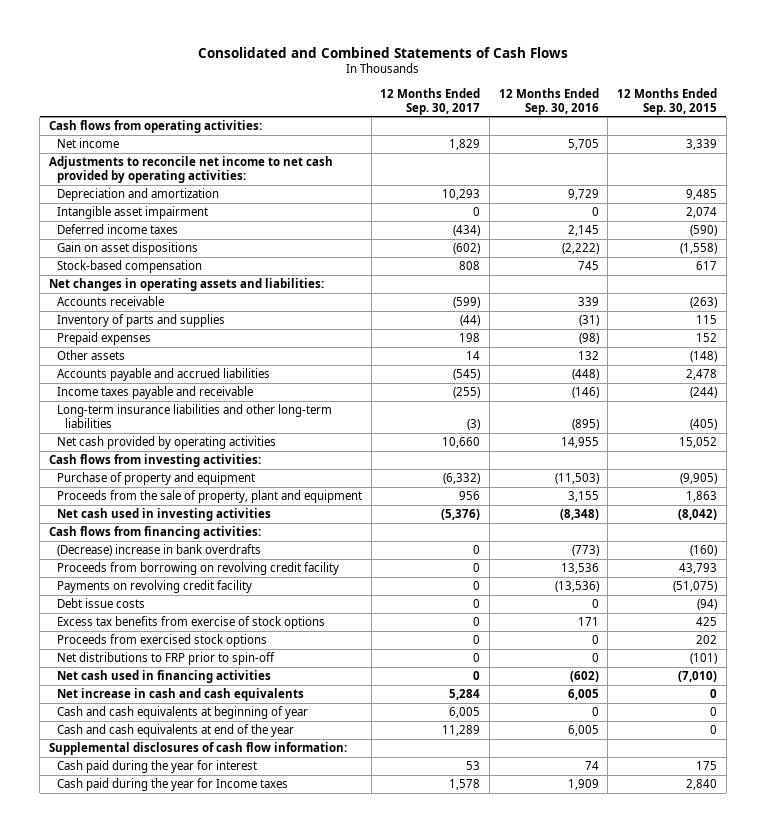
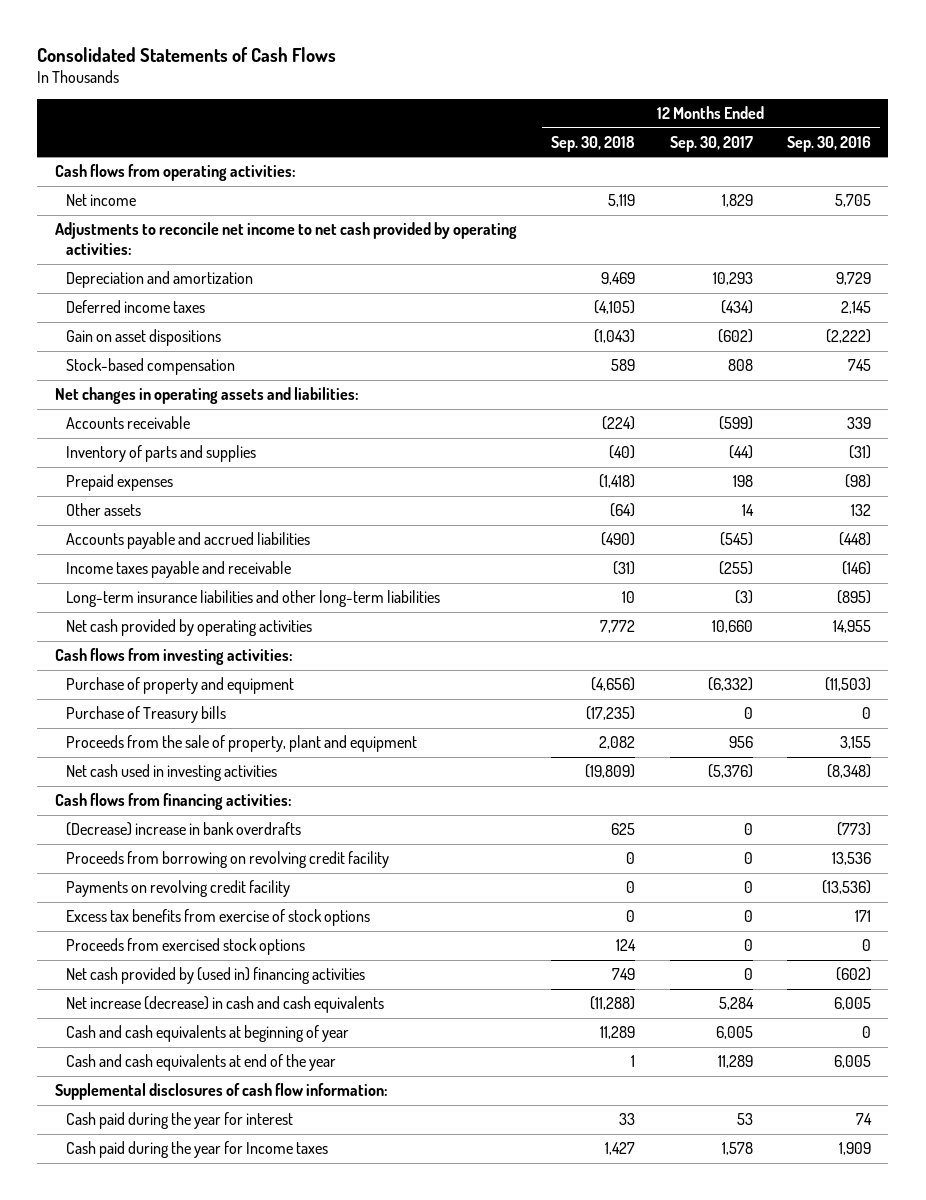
[197,46,568,58] Consolidated and Combined Statements of Cash Flows -> [37,46,337,62] Consolidated Statements of Cash Flows
[617,87,718,115] 12 Months Ended Sep. 30, 2015 -> none
none -> [551,135,636,152] Sep. 30, 2018
[57,206,209,220] Intangible asset impairment -> none
none -> [66,706,227,724] Purchase of Treasury bills
[57,598,146,609] Debt issue costs -> none
[57,652,276,666] Net distributions to FRP prior to spin-off -> none
[57,670,272,684] Net cash used in financing activities -> [66,967,366,985] Net cash provided by (used in) financing activities
[57,688,305,702] Net increase in cash and cash equivalents -> [66,996,385,1014] Net increase (decrease) in cash and cash equivalents

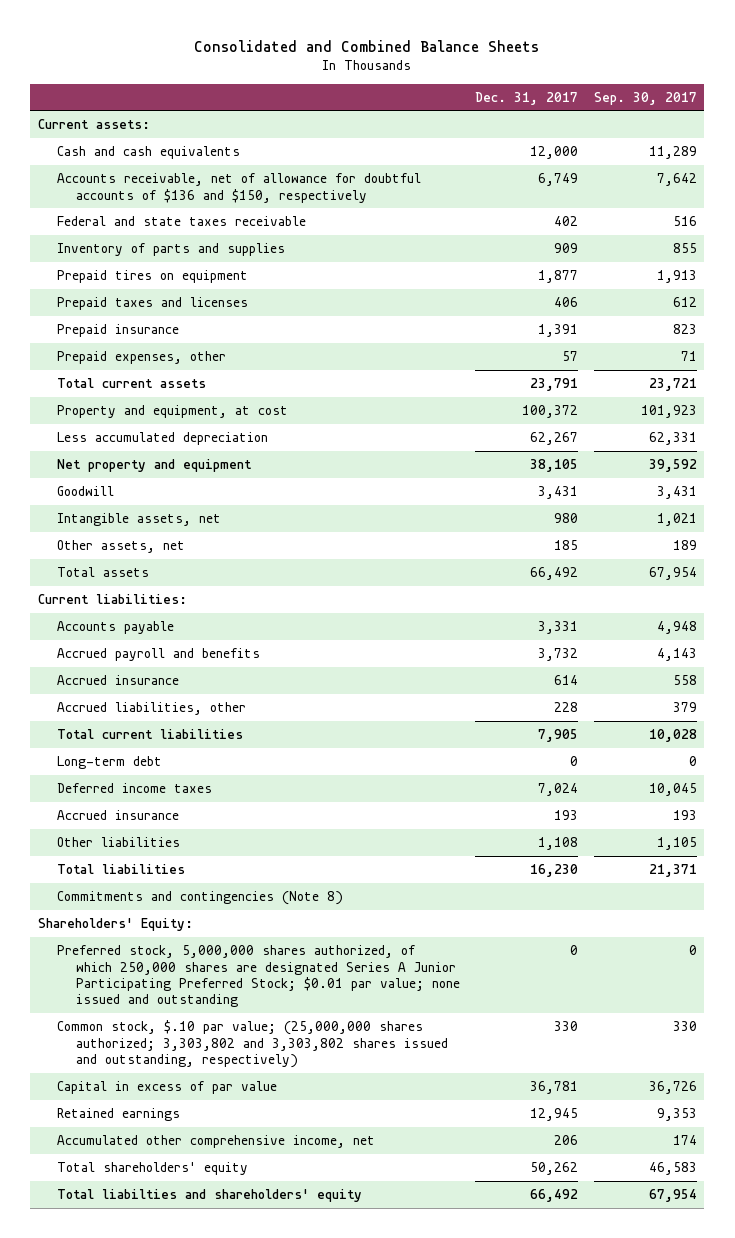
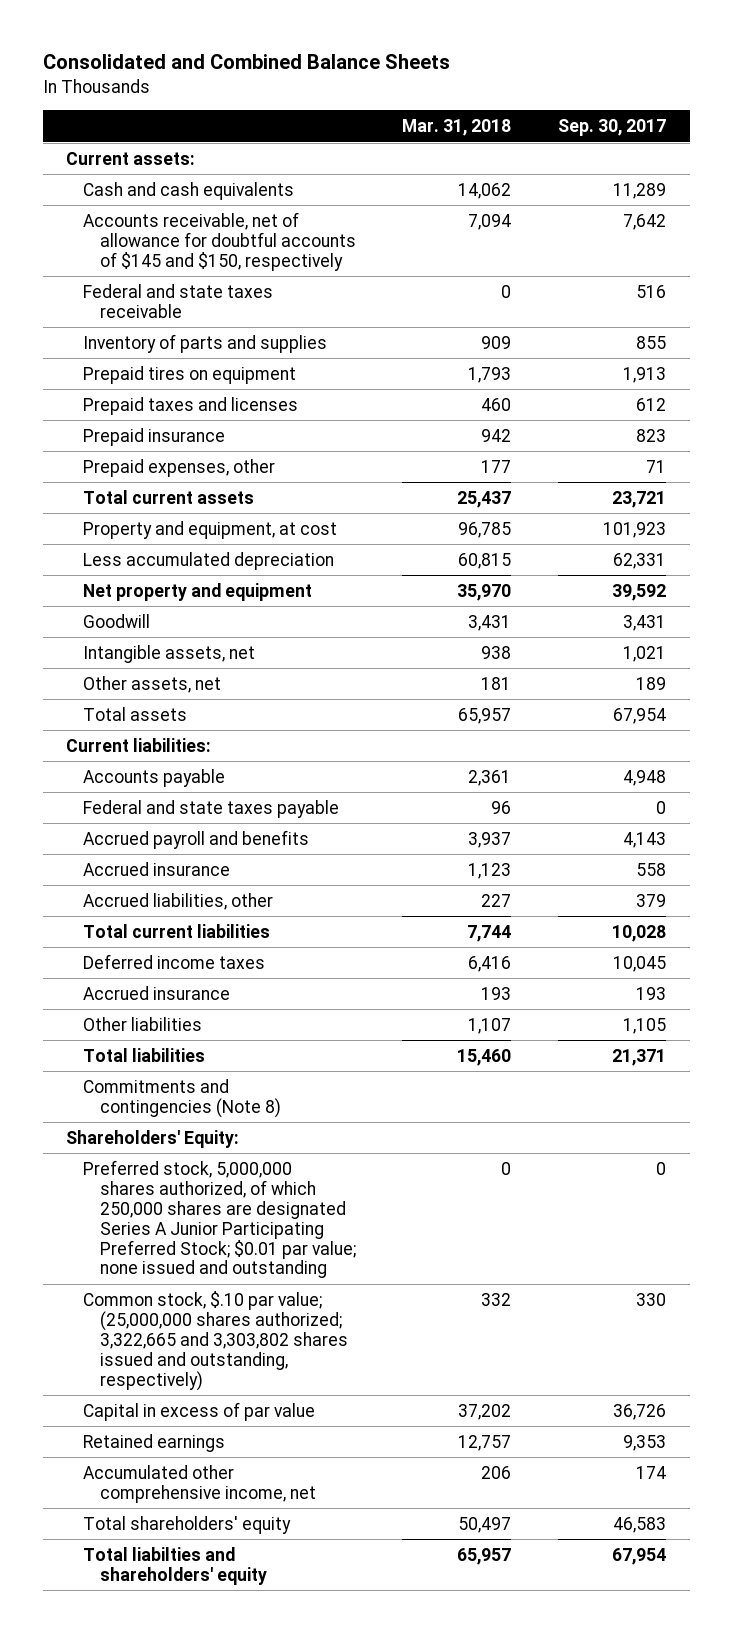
[475,91,579,105] Dec. 31, 2017 -> none
none -> [402,118,512,136] Mar. 31, 2018
[57,173,422,203] Accounts receivable, net of allowance for doubtful accounts of $136 and $150, respectively -> [82,211,356,271] Accounts receivable, net of allowance for doubtful accounts of $145 and $150, respectively
none -> [82,799,339,818] Federal and state taxes payable
[57,756,163,770] Long-term debt -> none
[57,1020,448,1069] Common stock, $.10 par value; (25,000,000 shares authorized; 3,303,802 and 3,303,802 shares issued and outstanding, respectively) -> [82,1290,348,1391] Common stock, $.10 par value; (25,000,000 shares authorized; 3,322,665 and 3,303,802 shares issued and outstanding, respectively)

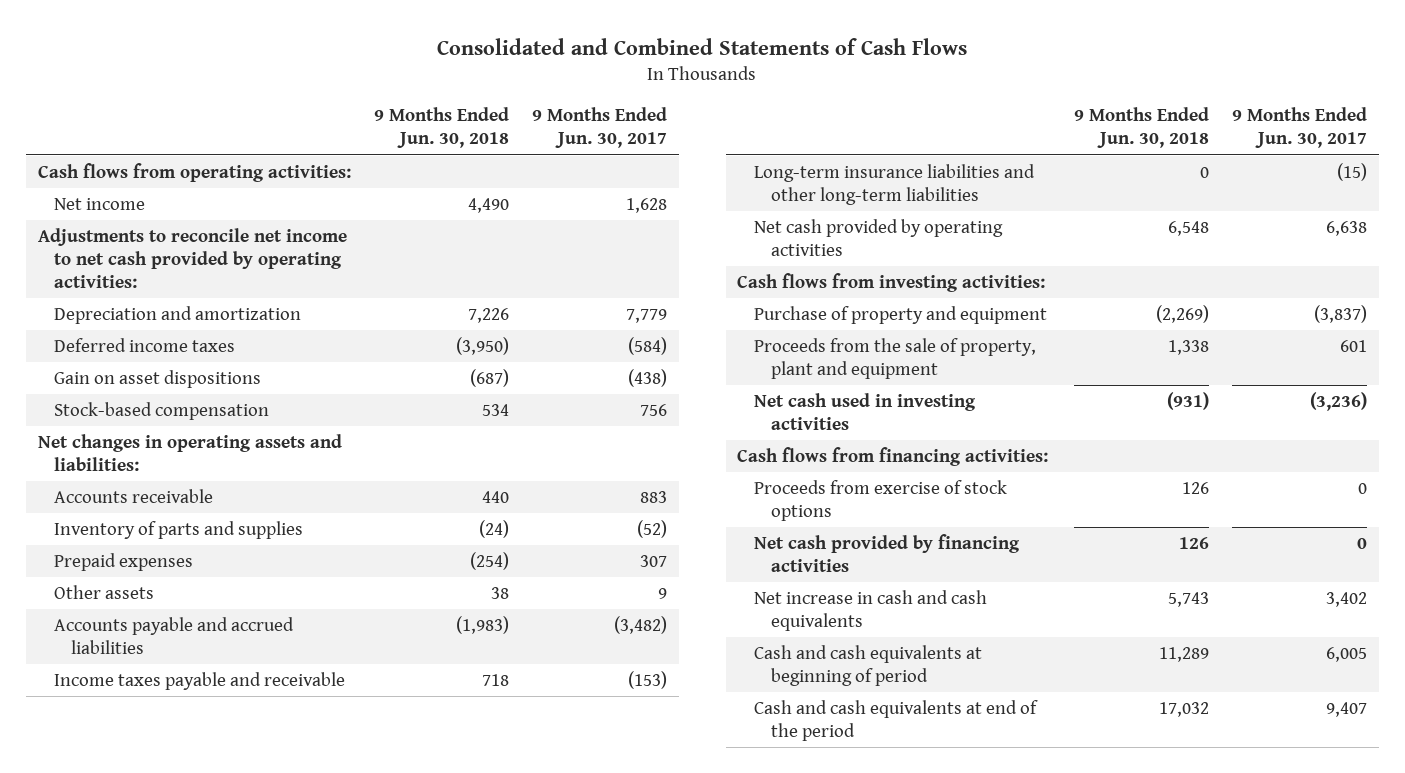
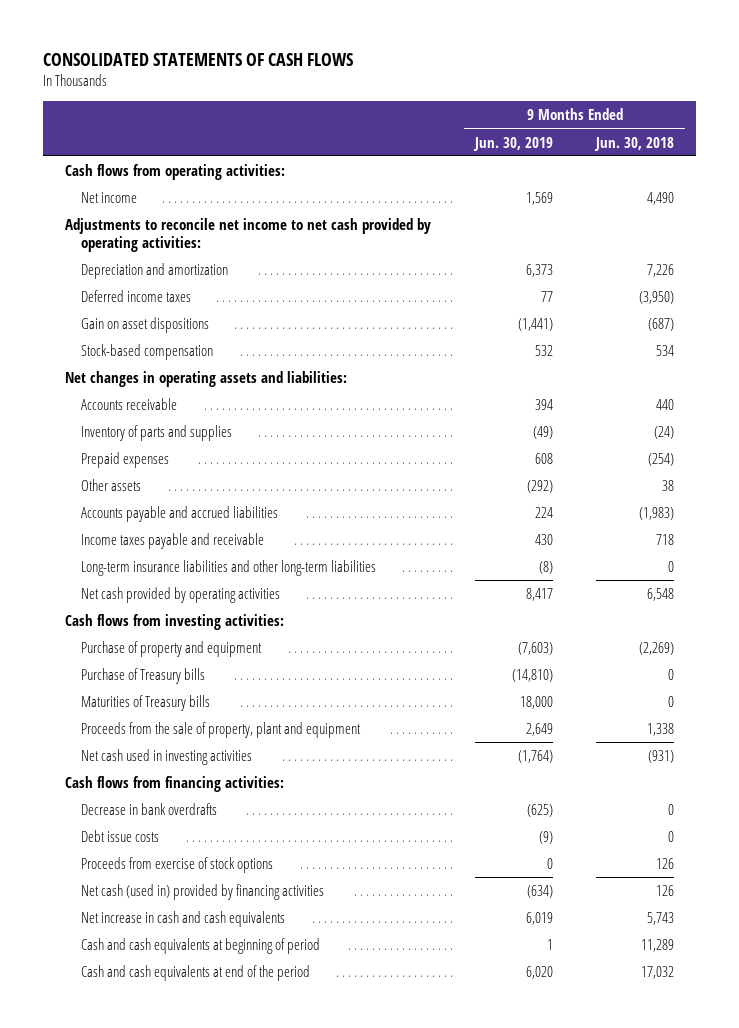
[437,38,968,56] Consolidated and Combined Statements of Cash Flows -> [42,53,353,67] CONSOLIDATED STATEMENTS OF CASH FLOWS
[532,107,668,149] 9 Months Ended Jun. 30, 2017 -> none
none -> [472,136,553,151] Jun. 30, 2019
none -> [80,667,205,684] Purchase of Treasury bills
none -> [80,694,210,711] Maturities of Treasury bills
none -> [80,802,217,815] Decrease in bank overdrafts
none -> [80,829,159,842] Debt issue costs
[754,534,1021,572] Net cash provided by financing activities -> [80,883,324,900] Net cash (used in) provided by financing activities

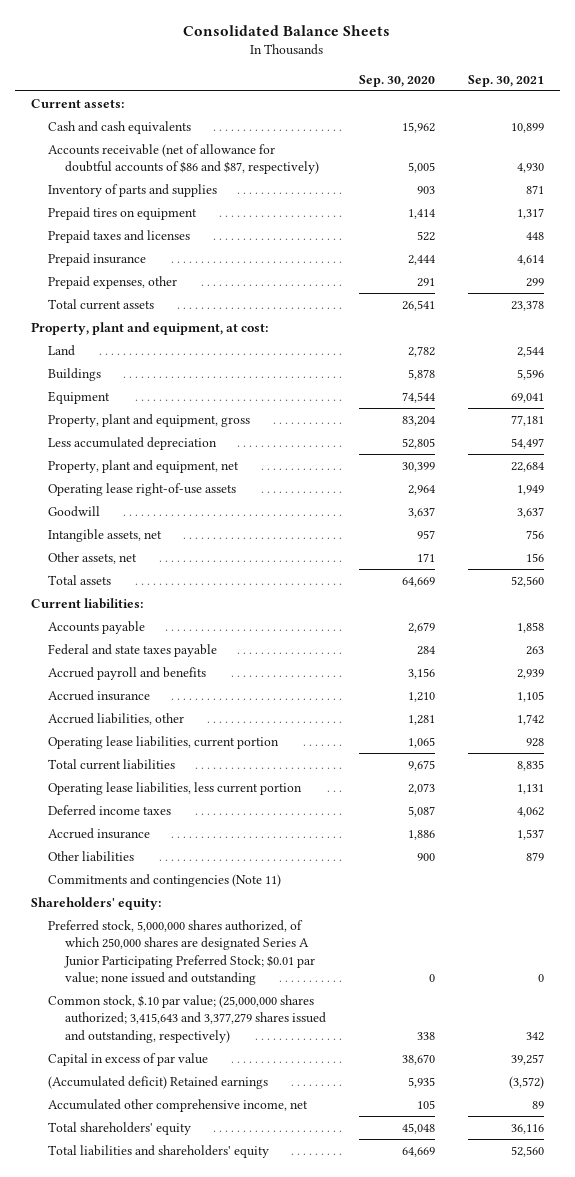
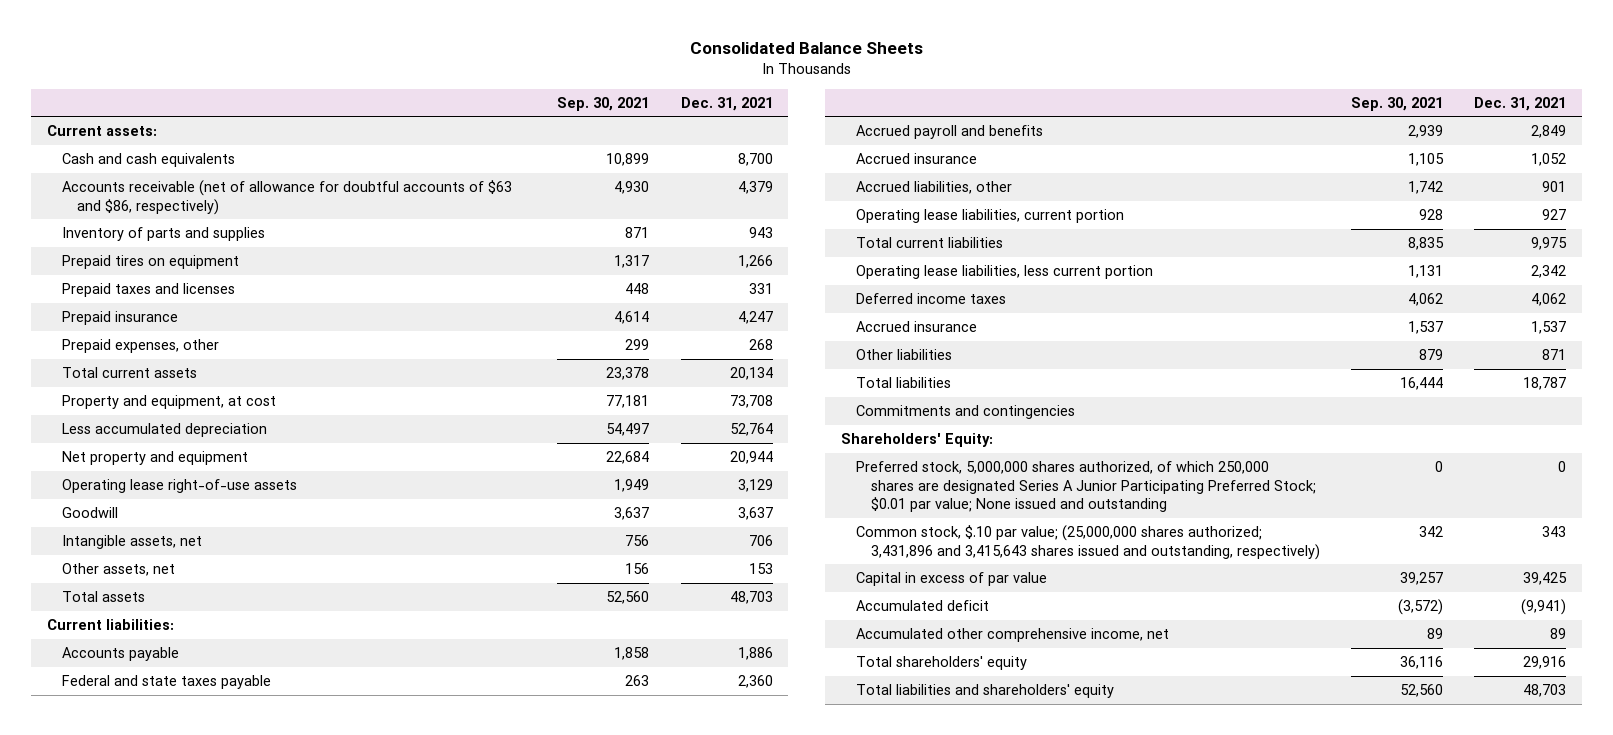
[358,74,435,87] Sep. 30, 2020 -> none
none -> [680,96,773,111] Dec. 31, 2021
[47,143,319,175] Accounts receivable (net of allowance for doubtful accounts of $86 and $87, respectively) -> [62,179,513,215] Accounts receivable (net of allowance for doubtful accounts of $63 and $86, respectively)
[31,321,269,335] Property, plant and equipment, at cost: -> none
[47,344,75,356] Land -> none
[47,367,101,381] Buildings -> none
[47,390,110,404] Equipment -> none
[47,413,250,427] Property, plant and equipment, gross -> [62,394,277,409] Property and equipment, at cost
[47,459,239,473] Property, plant and equipment, net -> [62,450,249,465] Net property and equipment
none -> [855,376,951,388] Total liabilities
[47,873,281,887] Commitments and contingencies (Note 11) -> [855,404,1075,419] Commitments and contingencies
[31,896,162,910] Shareholders' equity: -> [840,432,993,447] Shareholders' Equity:
[47,919,315,986] Preferred stock, 5,000,000 shares authorized, of which 250,000 shares are designated Series A Junior Participating Preferred Stock; $0.01 par value; none issued and outstanding -> [855,460,1316,513] Preferred stock, 5,000,000 shares authorized, of which 250,000 shares are designated Series A Junior Participating Preferred Stock; $0.01 par value; None issued and outstanding
[47,994,326,1043] Common stock, $.10 par value; (25,000,000 shares authorized; 3,415,643 and 3,377,279 shares issued and outstanding, respectively) -> [855,524,1320,560] Common stock, $.10 par value; (25,000,000 shares authorized; 3,431,896 and 3,415,643 shares issued and outstanding, respectively)
[47,1075,268,1089] (Accumulated deficit) Retained earnings -> [855,599,989,611] Accumulated deficit

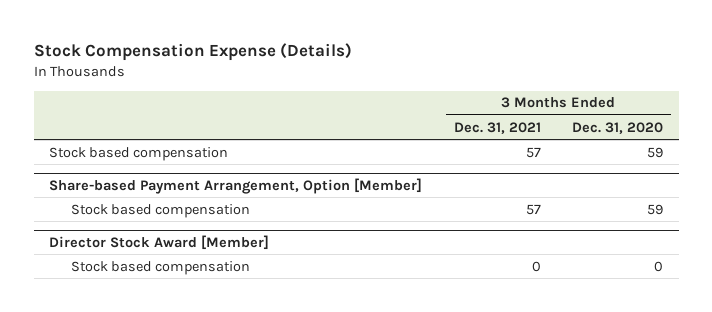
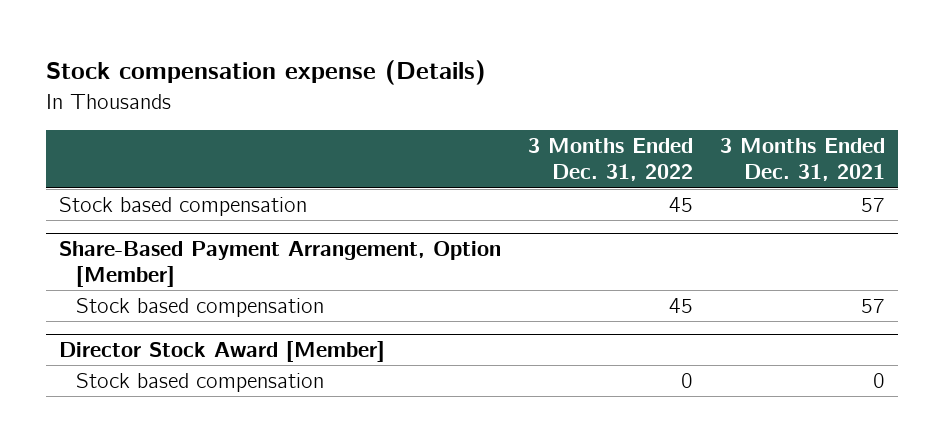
[33,43,352,62] Stock Compensation Expense (Details) -> [45,60,486,86] Stock compensation expense (Details)
[571,121,663,134] Dec. 31, 2020 -> none
none -> [527,138,693,182] 3 Months Ended Dec. 31, 2022
[49,177,423,194] Share-based Payment Arrangement, Option [Member] -> [59,241,502,288] Share-Based Payment Arrangement, Option [Member]

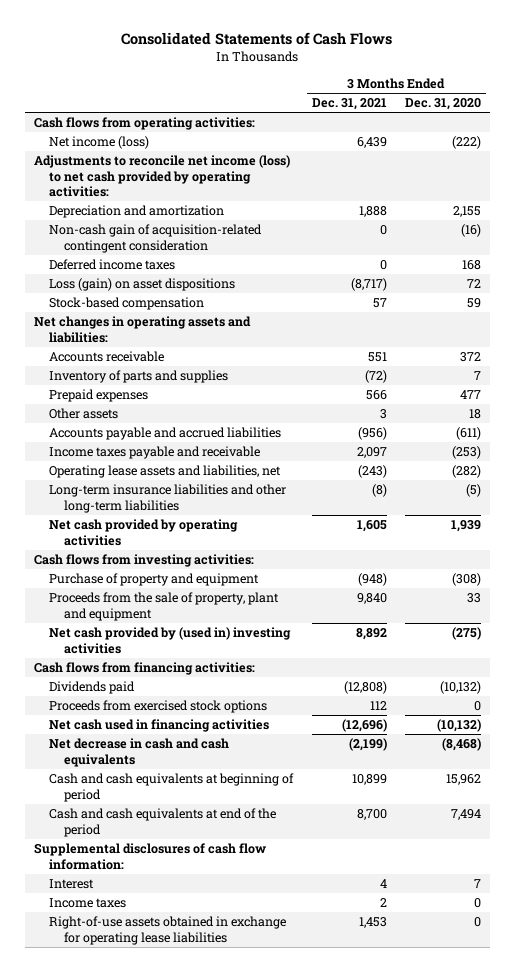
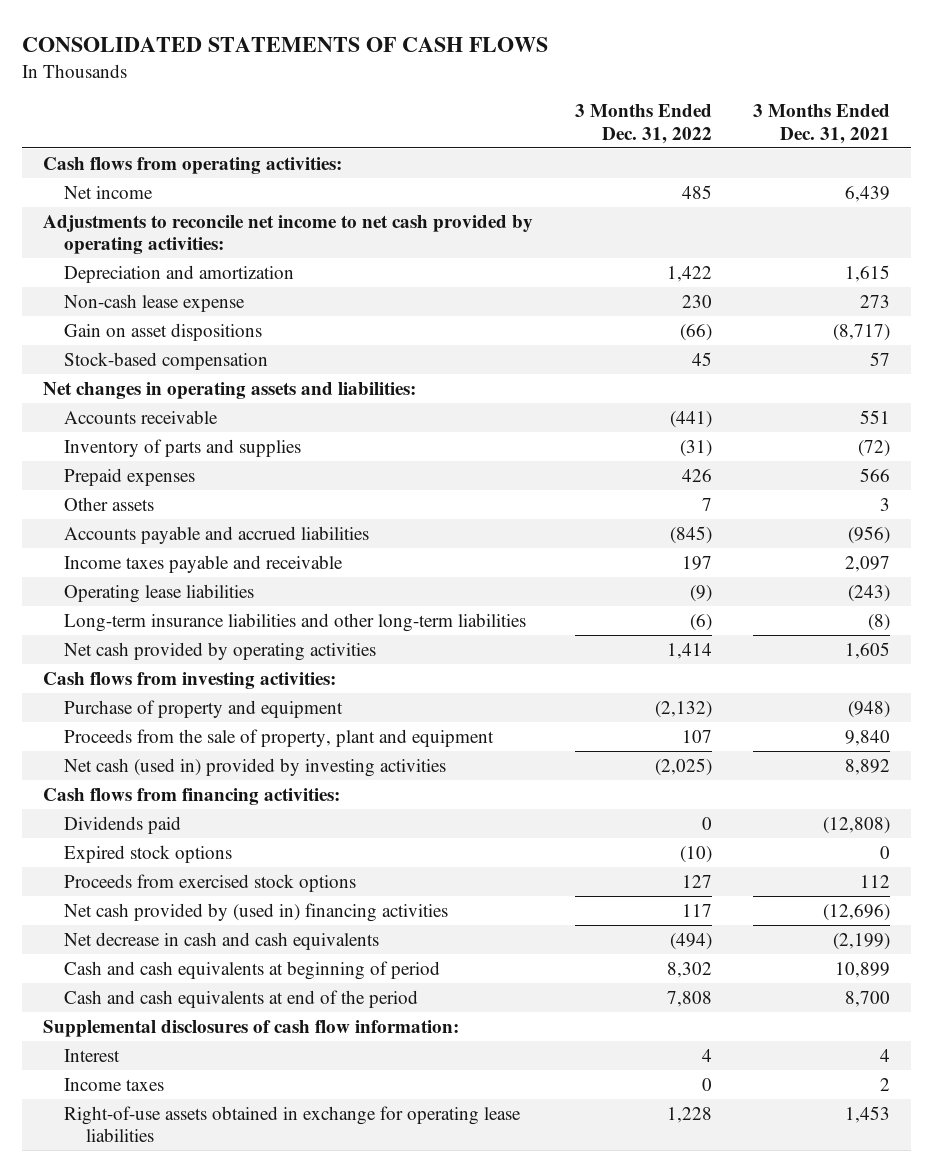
[121,32,393,46] Consolidated Statements of Cash Flows -> [21,36,548,52] CONSOLIDATED STATEMENTS OF CASH FLOWS
[405,98,482,111] Dec. 31, 2020 -> none
none -> [574,104,712,144] 3 Months Ended Dec. 31, 2022
[48,224,262,253] Non-cash gain of acquisition-related contingent consideration -> none
[48,259,175,271] Deferred income taxes -> none
[48,136,149,150] Net income (loss) -> [64,185,154,199] Net income
[33,155,290,198] Adjustments to reconcile net income (loss) to net cash provided by operating activities: -> [42,214,533,255] Adjustments to reconcile net income to net cash provided by operating activities:
[358,206,387,218] 1,888 -> [845,264,891,282] 1,615
none -> [64,293,246,312] Non-cash lease expense
[48,278,235,292] Loss (gain) on asset dispositions -> [64,322,263,341] Gain on asset dispositions
[48,465,281,479] Operating lease assets and liabilities, net -> [64,583,255,603] Operating lease liabilities
[48,627,291,654] Net cash provided by (used in) investing activities -> [64,757,447,777] Net cash (used in) provided by investing activities
none -> [64,844,233,863] Expired stock options
[48,719,269,733] Net cash used in financing activities -> [64,902,449,922] Net cash provided by (used in) financing activities

